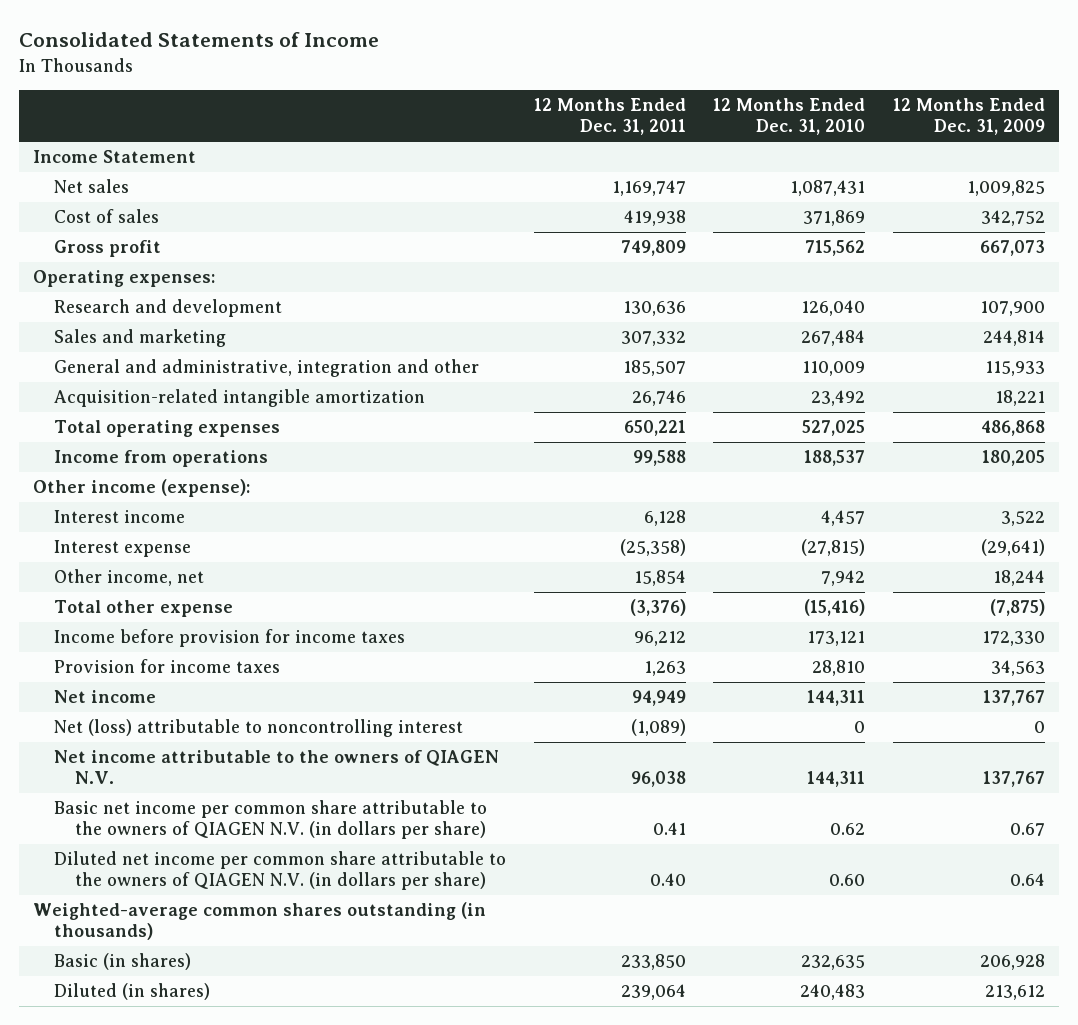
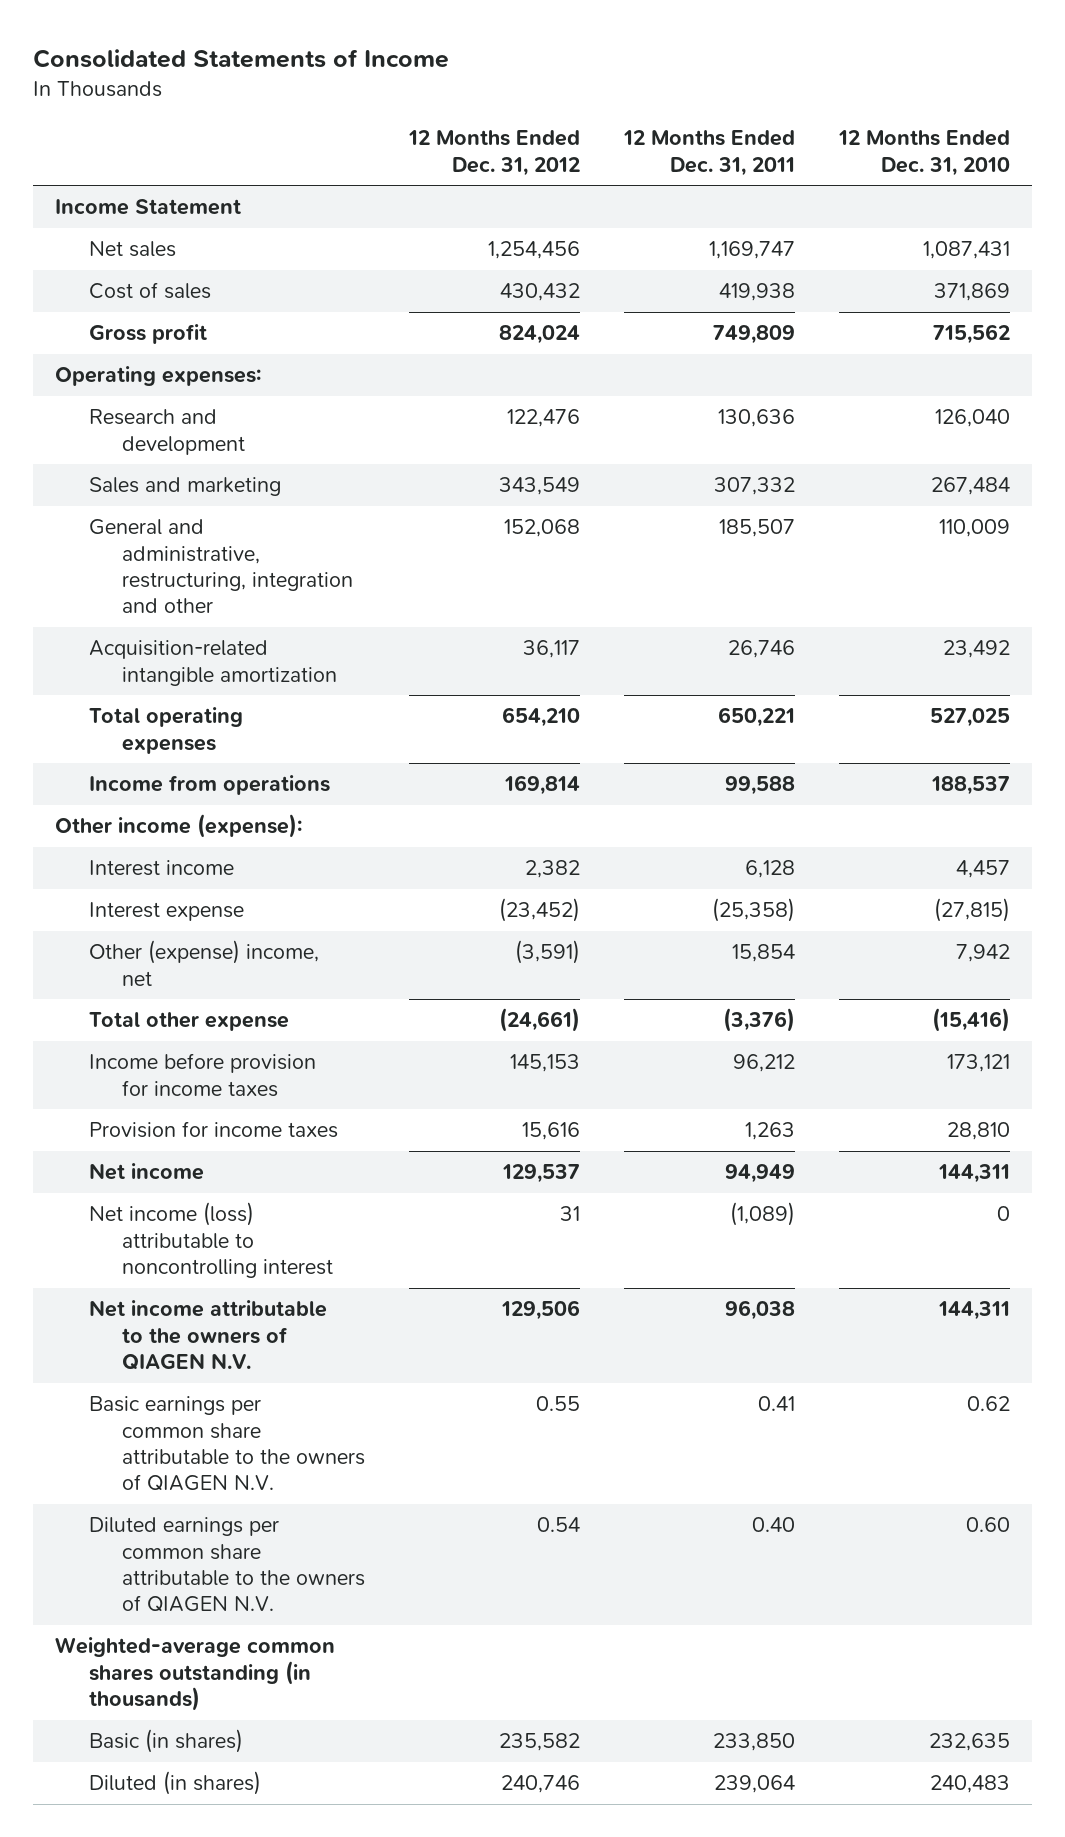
[892,98,1045,136] 12 Months Ended Dec. 31, 2009 -> none
none -> [407,130,580,176] 12 Months Ended Dec. 31, 2012
[53,359,479,378] General and administrative, integration and other -> [88,519,353,614] General and administrative, restructuring, integration and other
[53,569,204,587] Other income, net -> [88,940,319,986] Other (expense) income, net
[53,719,463,738] Net (loss) attributable to noncontrolling interest -> [88,1202,333,1279] Net income (loss) attributable to noncontrolling interest
[53,800,487,840] Basic net income per common share attributable to the owners of QIAGEN N.V. (in dollars per share) -> [88,1396,365,1492] Basic earnings per common share attributable to the owners of QIAGEN N.V.
[53,851,506,891] Diluted net income per common share attributable to the owners of QIAGEN N.V. (in dollars per share) -> [88,1517,365,1613] Diluted earnings per common share attributable to the owners of QIAGEN N.V.

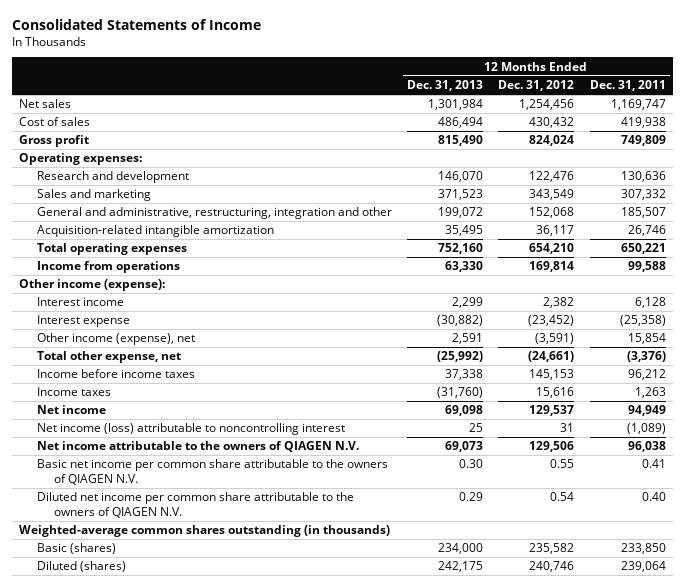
[837,130,1010,176] 12 Months Ended Dec. 31, 2010 -> none
none -> [407,80,484,92] Dec. 31, 2013
[55,199,242,216] Income Statement -> none
[88,940,319,986] Other (expense) income, net -> [36,333,195,346] Other income (expense), net
[88,1012,289,1032] Total other expense -> [36,351,181,364] Total other expense, net
[88,1053,316,1097] Income before provision for income taxes -> [36,369,195,379] Income before income taxes
[88,1121,338,1139] Provision for income taxes -> [36,387,111,397] Income taxes
[88,1396,365,1492] Basic earnings per common share attributable to the owners of QIAGEN N.V. -> [36,459,388,485] Basic net income per common share attributable to the owners of QIAGEN N.V.
[88,1517,365,1613] Diluted earnings per common share attributable to the owners of QIAGEN N.V. -> [36,492,354,518] Diluted net income per common share attributable to the owners of QIAGEN N.V.
[88,1729,243,1754] Basic (in shares) -> [36,543,116,555] Basic (shares)
[88,1771,261,1796] Diluted (in shares) -> [36,561,126,573] Diluted (shares)

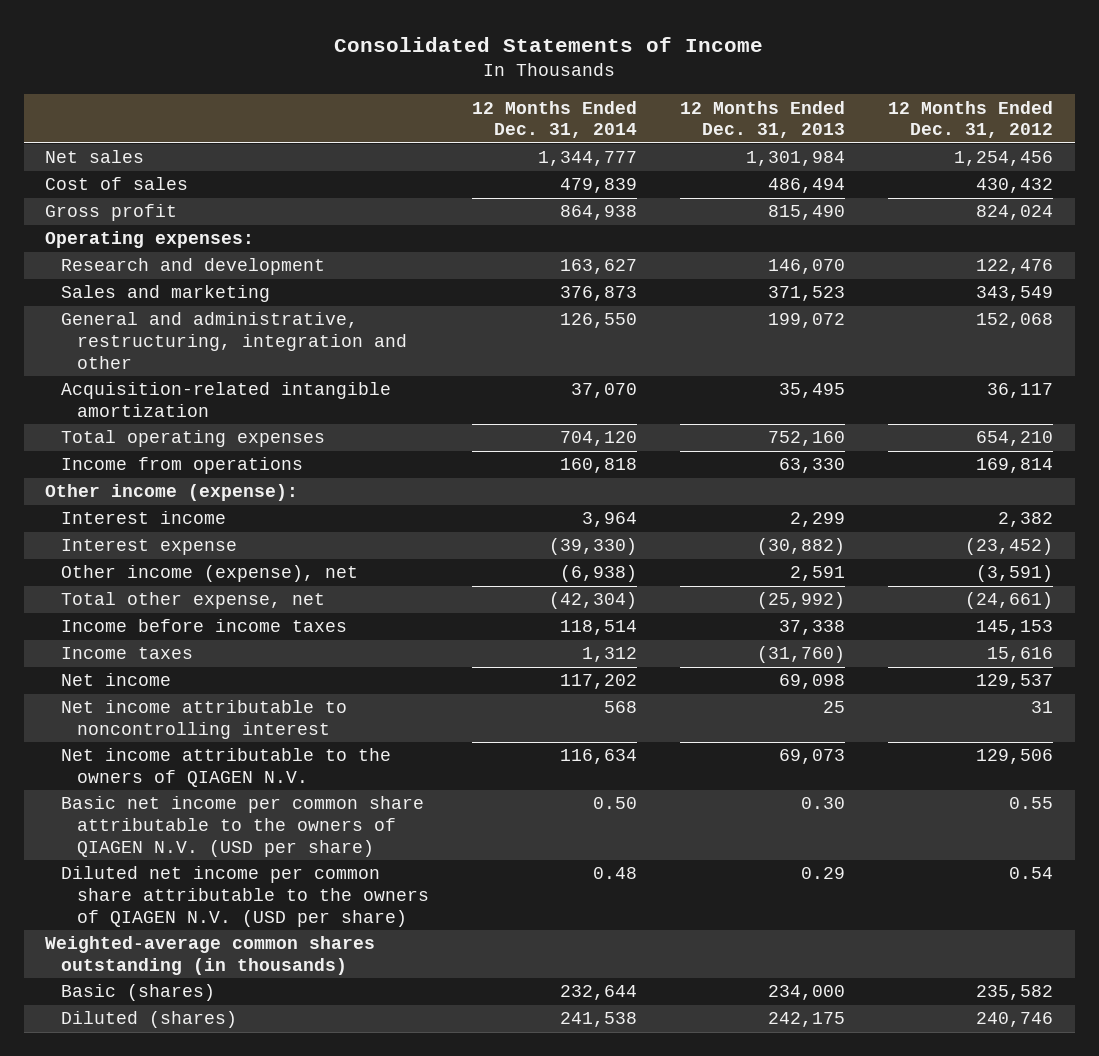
[589,80,666,92] Dec. 31, 2011 -> none
none -> [472,100,638,139] 12 Months Ended Dec. 31, 2014
[36,423,345,436] Net income (loss) attributable to noncontrolling interest -> [61,700,348,739] Net income attributable to noncontrolling interest
[36,459,388,485] Basic net income per common share attributable to the owners of QIAGEN N.V. -> [61,796,425,857] Basic net income per common share attributable to the owners of QIAGEN N.V. (USD per share)
[36,492,354,518] Diluted net income per common share attributable to the owners of QIAGEN N.V. -> [61,866,430,927] Diluted net income per common share attributable to the owners of QIAGEN N.V. (USD per share)

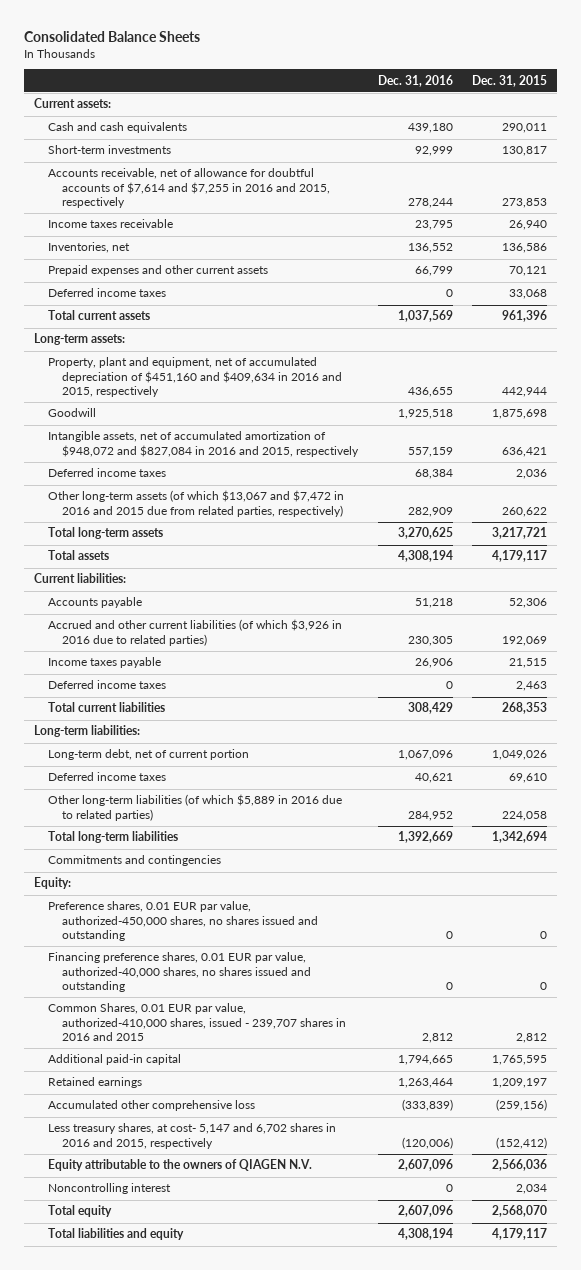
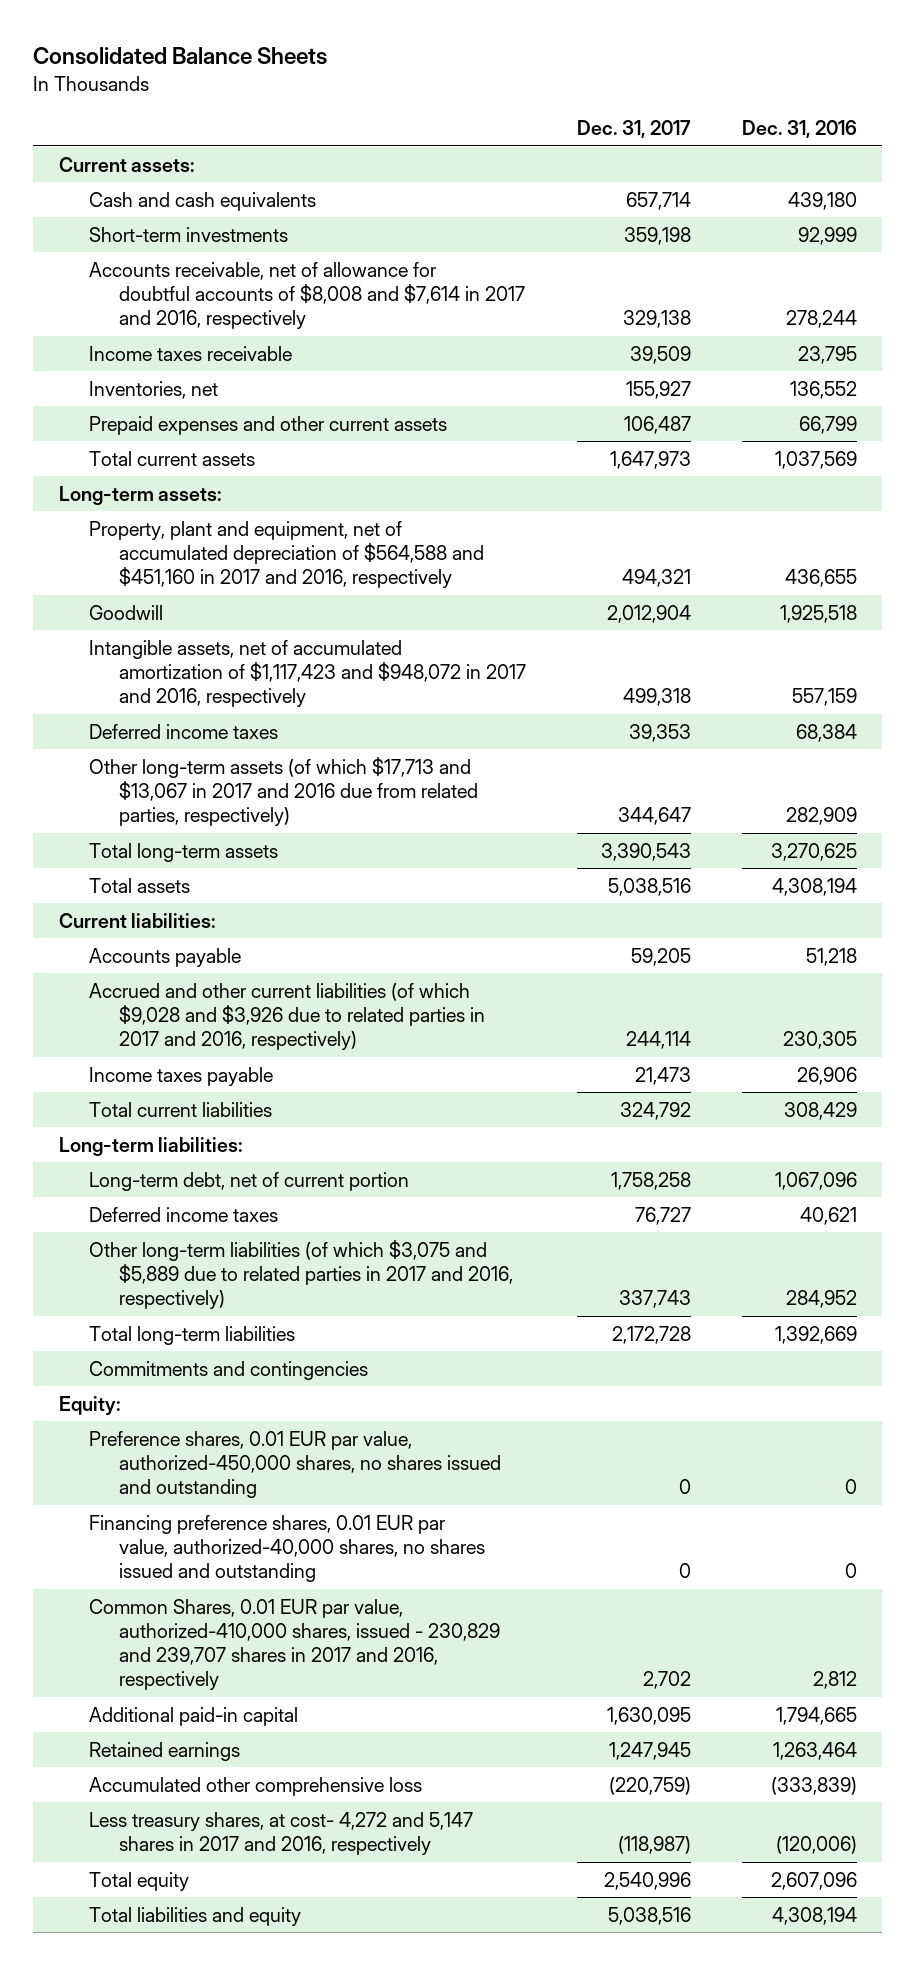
[472,74,548,87] Dec. 31, 2015 -> none
none -> [576,120,691,139] Dec. 31, 2017
[47,168,331,208] Accounts receivable, net of allowance for doubtful accounts of $7,614 and $7,255 in 2016 and 2015, respectively -> [88,261,525,330] Accounts receivable, net of allowance for doubtful accounts of $8,008 and $7,614 in 2017 and 2016, respectively
[47,288,166,298] Deferred income taxes -> none
[47,357,343,397] Property, plant and equipment, net of accumulated depreciation of $451,160 and $409,634 in 2016 and 2015, respectively -> [88,520,484,589] Property, plant and equipment, net of accumulated depreciation of $564,588 and $451,160 in 2017 and 2016, respectively
[47,431,360,457] Intangible assets, net of accumulated amortization of $948,072 and $827,084 in 2016 and 2015, respectively -> [88,639,526,708] Intangible assets, net of accumulated amortization of $1,117,423 and $948,072 in 2017 and 2016, respectively
[47,490,344,517] Other long-term assets (of which $13,067 and $7,472 in 2016 and 2015 due from related parties, respectively) -> [88,756,478,827] Other long-term assets (of which $17,713 and $13,067 in 2017 and 2016 due from related parties, respectively)
[47,619,342,646] Accrued and other current liabilities (of which $3,926 in 2016 due to related parties) -> [88,982,485,1051] Accrued and other current liabilities (of which $9,028 and $3,926 due to related parties in 2017 and 2016, respectively)
[47,680,166,690] Deferred income taxes -> none
[47,794,342,821] Other long-term liabilities (of which $5,889 in 2016 due to related parties) -> [88,1239,513,1310] Other long-term liabilities (of which $3,075 and $5,889 due to related parties in 2017 and 2016, respectively)
[47,1003,347,1041] Common Shares, 0.01 EUR par value, authorized-410,000 shares, issued - 239,707 shares in 2016 and 2015 -> [88,1598,500,1691] Common Shares, 0.01 EUR par value, authorized-410,000 shares, issued - 230,829 and 239,707 shares in 2017 and 2016, respectively
[47,1159,312,1172] Equity attributable to the owners of QIAGEN N.V. -> none
[47,1183,171,1195] Noncontrolling interest -> none
[47,1123,336,1149] Less treasury shares, at cost- 5,147 and 6,702 shares in 2016 and 2015, respectively -> [88,1811,473,1856] Less treasury shares, at cost- 4,272 and 5,147 shares in 2017 and 2016, respectively

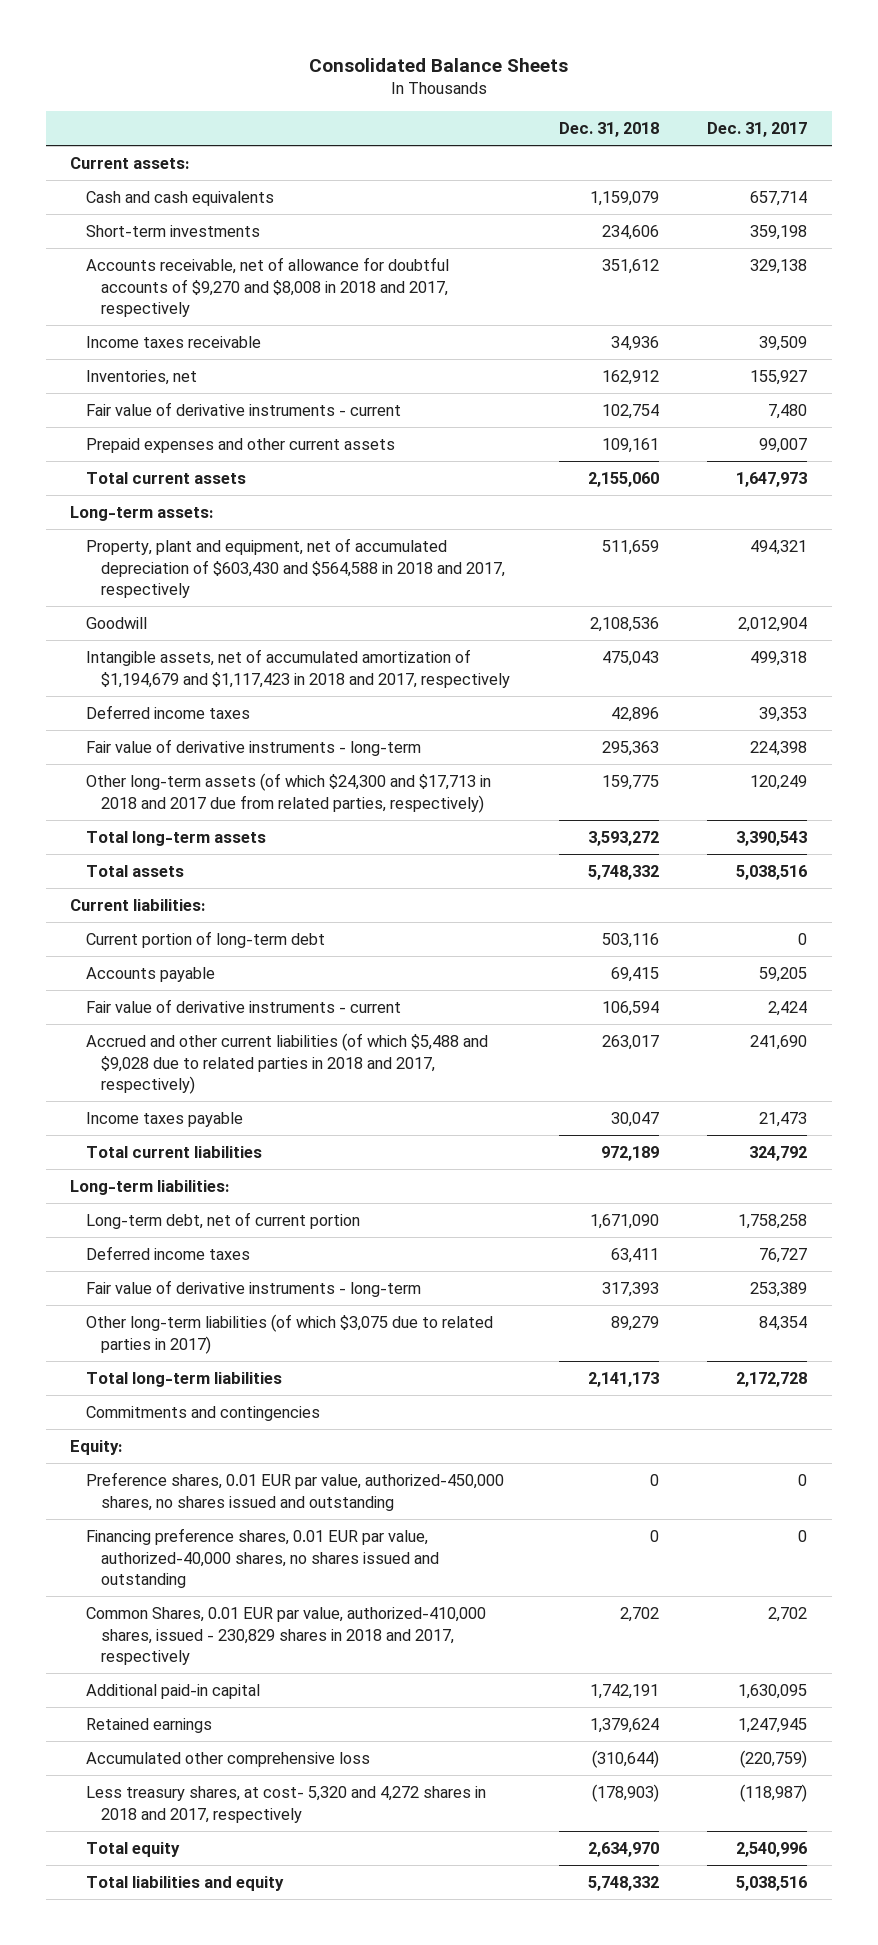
[741,120,857,139] Dec. 31, 2016 -> none
none -> [558,121,659,137] Dec. 31, 2018
[88,261,525,330] Accounts receivable, net of allowance for doubtful accounts of $8,008 and $7,614 in 2017 and 2016, respectively -> [85,256,449,318] Accounts receivable, net of allowance for doubtful accounts of $9,270 and $8,008 in 2018 and 2017, respectively
none -> [85,401,401,416] Fair value of derivative instruments - current
[623,415,691,434] 106,487 -> [759,437,808,453] 99,007
[88,520,484,589] Property, plant and equipment, net of accumulated depreciation of $564,588 and $451,160 in 2017 and 2016, respectively -> [85,537,506,599] Property, plant and equipment, net of accumulated depreciation of $603,430 and $564,588 in 2018 and 2017, respectively
[88,639,526,708] Intangible assets, net of accumulated amortization of $1,117,423 and $948,072 in 2017 and 2016, respectively -> [85,648,511,688] Intangible assets, net of accumulated amortization of $1,194,679 and $1,117,423 in 2018 and 2017, respectively
none -> [85,738,421,756] Fair value of derivative instruments - long-term
[88,756,478,827] Other long-term assets (of which $17,713 and $13,067 in 2017 and 2016 due from related parties, respectively) -> [85,772,491,813] Other long-term assets (of which $24,300 and $17,713 in 2018 and 2017 due from related parties, respectively)
[617,807,691,826] 344,647 -> [750,774,808,790] 120,249
none -> [85,930,325,948] Current portion of long-term debt
none -> [85,998,401,1013] Fair value of derivative instruments - current
[88,982,485,1051] Accrued and other current liabilities (of which $9,028 and $3,926 due to related parties in 2017 and 2016, respectively) -> [85,1032,488,1095] Accrued and other current liabilities (of which $5,488 and $9,028 due to related parties in 2018 and 2017, respectively)
[625,1031,691,1050] 244,114 -> [750,1034,808,1050] 241,690
none -> [85,1279,421,1297] Fair value of derivative instruments - long-term
[88,1239,513,1310] Other long-term liabilities (of which $3,075 and $5,889 due to related parties in 2017 and 2016, respectively) -> [85,1313,493,1354] Other long-term liabilities (of which $3,075 due to related parties in 2017)
[618,1290,691,1309] 337,743 -> [759,1315,808,1331] 84,354
[88,1598,500,1691] Common Shares, 0.01 EUR par value, authorized-410,000 shares, issued - 230,829 and 239,707 shares in 2017 and 2016, respectively -> [85,1606,486,1666] Common Shares, 0.01 EUR par value, authorized-410,000 shares, issued - 230,829 shares in 2018 and 2017, respectively
[88,1811,473,1856] Less treasury shares, at cost- 4,272 and 5,147 shares in 2017 and 2016, respectively -> [85,1785,486,1823] Less treasury shares, at cost- 5,320 and 4,272 shares in 2018 and 2017, respectively

